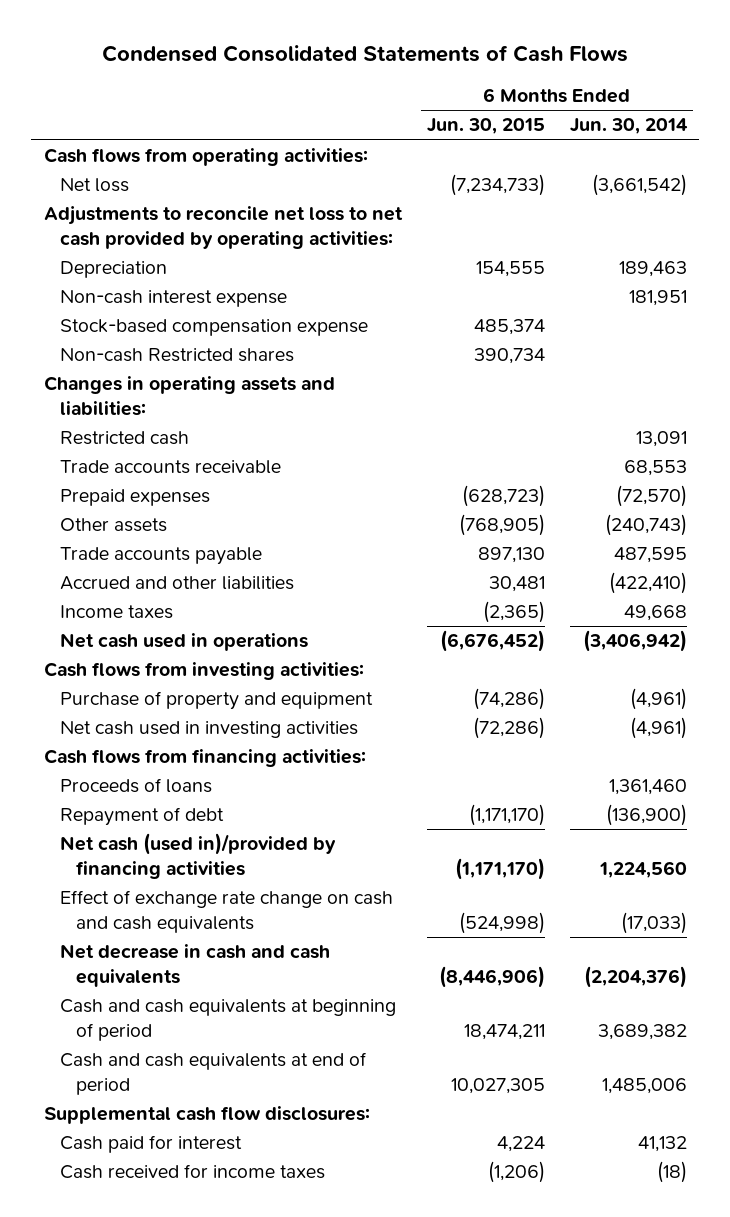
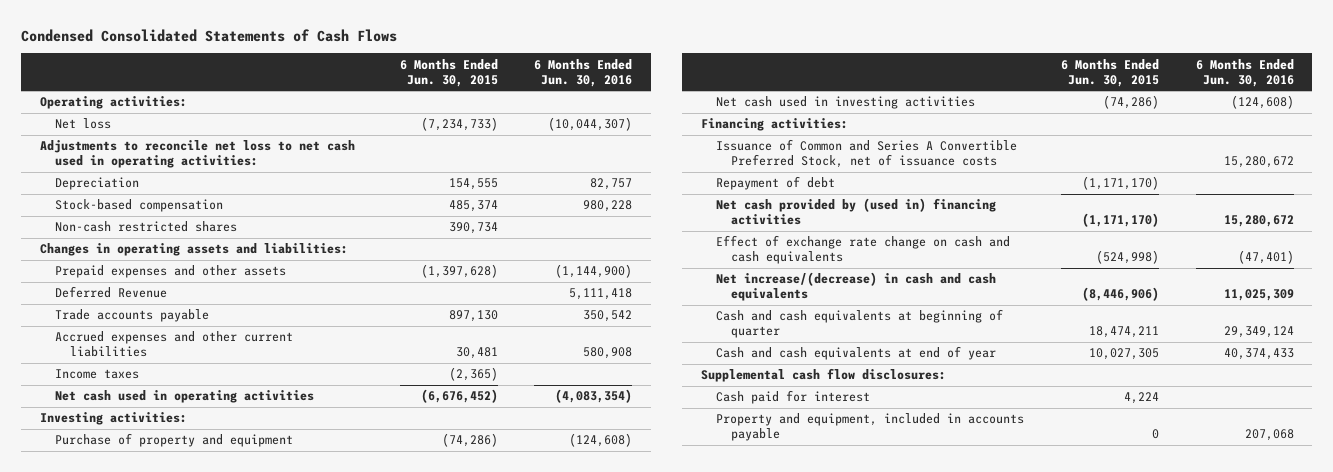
[569,118,688,135] Jun. 30, 2014 -> none
none -> [534,58,633,87] 6 Months Ended Jun. 30, 2016
[43,148,368,167] Cash flows from operating activities: -> [39,96,187,110] Operating activities:
[43,206,403,249] Adjustments to reconcile net loss to net cash provided by operating activities: -> [39,140,355,169] Adjustments to reconcile net loss to net cash used in operating activities:
[59,290,287,308] Non-cash interest expense -> none
[59,319,368,337] Stock-based compensation expense -> [54,199,223,213] Stock-based compensation
[59,348,294,363] Non-cash Restricted shares -> [54,221,237,233] Non-cash restricted shares
[59,431,189,446] Restricted cash -> none
[59,460,281,475] Trade accounts receivable -> none
[59,489,210,507] Prepaid expenses -> none
[59,518,167,533] Other assets -> none
none -> [54,265,286,279] Prepaid expenses and other assets
none -> [54,286,167,299] Deferred Revenue
[59,576,294,591] Accrued and other liabilities -> [54,331,293,358] Accrued expenses and other current liabilities
[59,633,308,652] Net cash used in operations -> [54,390,314,404] Net cash used in operating activities
[43,662,364,681] Cash flows from investing activities: -> [39,412,187,426] Investing activities:
[59,778,212,794] Proceeds of loans -> none
[472,717,545,740] (72,286) -> [1102,95,1159,110] (74,286)
[43,749,366,768] Cash flows from financing activities: -> [700,118,848,132] Financing activities:
none -> [716,139,1018,169] Issuance of Common and Series A Convertible Preferred Stock, net of issuance costs
[59,833,336,879] Net cash (used in)/provided by financing activities -> [716,198,997,226] Net cash provided by (used in) financing activities
[59,944,330,987] Net decrease in cash and cash equivalents -> [716,272,997,302] Net increase/(decrease) in cash and cash equivalents
[59,999,396,1041] Cash and cash equivalents at beginning of period -> [716,309,1004,339] Cash and cash equivalents at beginning of quarter
[59,1052,367,1095] Cash and cash equivalents at end of period -> [716,346,997,361] Cash and cash equivalents at end of year
[59,1164,325,1180] Cash received for income taxes -> none
none -> [716,413,1025,442] Property and equipment, included in accounts payable

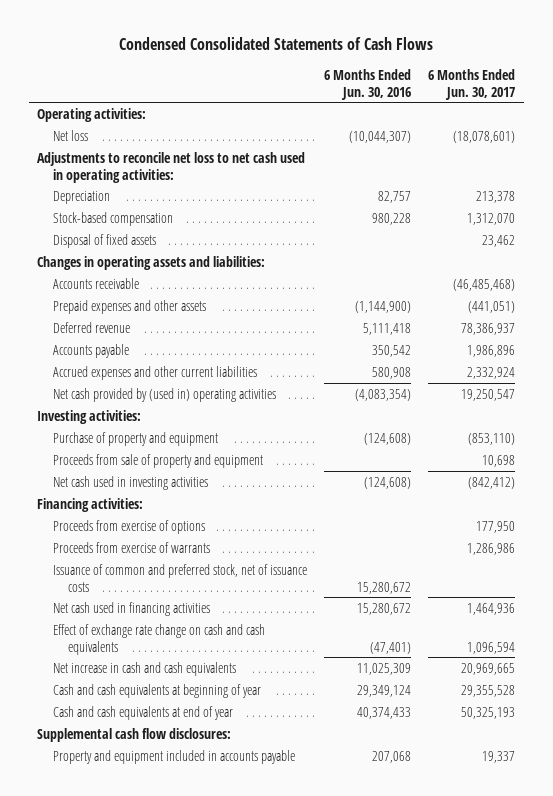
[399,58,498,87] 6 Months Ended Jun. 30, 2015 -> none
none -> [428,68,516,100] 6 Months Ended Jun. 30, 2017
[54,221,237,233] Non-cash restricted shares -> none
none -> [52,233,156,248] Disposal of fixed assets
none -> [52,277,139,289] Accounts receivable
[54,286,167,299] Deferred Revenue -> [52,321,130,333] Deferred revenue
[54,309,209,323] Trade accounts payable -> [52,343,129,358] Accounts payable
[54,369,139,380] Income taxes -> none
[54,390,314,404] Net cash used in operating activities -> [52,387,276,402] Net cash provided by (used in) operating activities
none -> [52,453,263,468] Proceeds from sale of property and equipment
[716,176,836,191] Repayment of debt -> none
none -> [52,519,205,534] Proceeds from exercise of options
none -> [52,541,210,553] Proceeds from exercise of warrants
[716,139,1018,169] Issuance of Common and Series A Convertible Preferred Stock, net of issuance costs -> [52,563,307,592] Issuance of common and preferred stock, net of issuance costs
[716,198,997,226] Net cash provided by (used in) financing activities -> [52,601,210,616] Net cash used in financing activities
[716,272,997,302] Net increase/(decrease) in cash and cash equivalents -> [52,661,236,676] Net increase in cash and cash equivalents
[716,309,1004,339] Cash and cash equivalents at beginning of quarter -> [52,683,261,698] Cash and cash equivalents at beginning of year
[716,390,871,405] Cash paid for interest -> none
[716,413,1025,442] Property and equipment, included in accounts payable -> [52,749,295,764] Property and equipment included in accounts payable

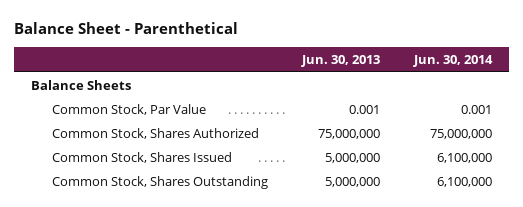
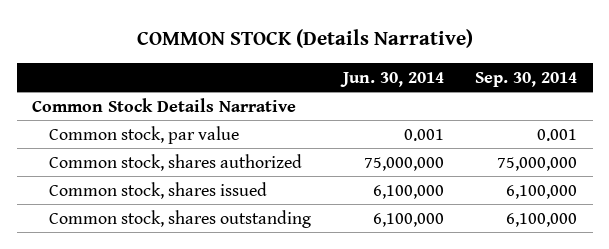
[13,22,238,35] Balance Sheet - Parenthetical -> [136,28,473,48] COMMON STOCK (Details Narrative)
[300,55,380,68] Jun. 30, 2013 -> none
none -> [475,71,578,87] Sep. 30, 2014
[31,79,132,90] Balance Sheets -> none
none -> [32,97,297,112] Common Stock Details Narrative
[51,103,206,115] Common Stock, Par Value -> [49,125,240,144] Common stock, par value
[51,127,259,139] Common Stock, Shares Authorized -> [49,153,303,171] Common stock, shares authorized
[51,151,232,163] Common Stock, Shares Issued -> [49,181,268,199] Common stock, shares issued
[51,175,268,189] Common Stock, Shares Outstanding -> [49,209,312,228] Common stock, shares outstanding

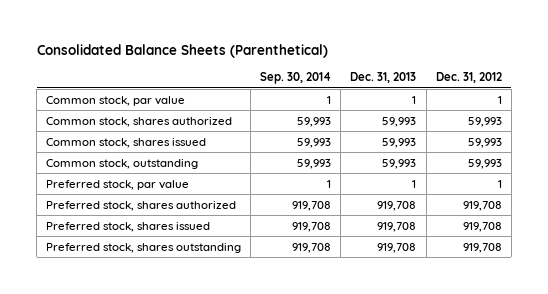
[136,28,473,48] COMMON STOCK (Details Narrative) -> [36,43,328,58] Consolidated Balance Sheets (Parenthetical)
[339,71,444,87] Jun. 30, 2014 -> none
none -> [350,72,417,84] Dec. 31, 2013
none -> [435,72,502,84] Dec. 31, 2012
[32,97,297,112] Common Stock Details Narrative -> none
[537,128,578,141] 0.001 -> [327,95,332,104] 1
[497,156,578,171] 75,000,000 -> [297,116,332,127] 59,993
[506,184,578,199] 6,100,000 -> [297,137,332,148] 59,993
[49,209,312,228] Common stock, shares outstanding -> [46,158,199,169] Common stock, outstanding
[506,212,578,227] 6,100,000 -> [297,158,332,169] 59,993
none -> [46,179,190,190] Preferred stock, par value
none -> [46,200,237,211] Preferred stock, shares authorized
none -> [46,221,211,232] Preferred stock, shares issued
none -> [46,242,242,253] Preferred stock, shares outstanding

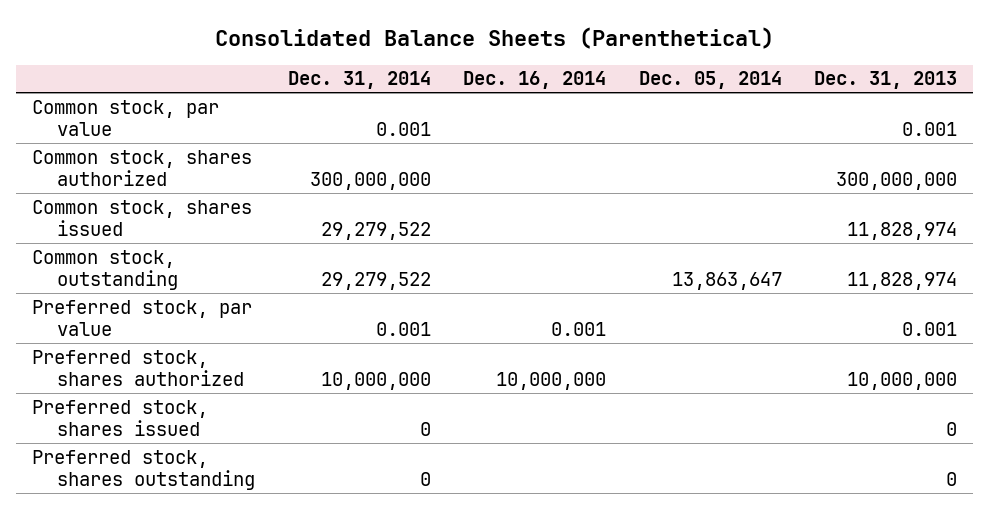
[260,72,332,85] Sep. 30, 2014 -> none
[435,72,502,84] Dec. 31, 2012 -> none
none -> [287,71,431,90] Dec. 31, 2014
none -> [463,71,607,90] Dec. 16, 2014
none -> [638,71,782,90] Dec. 05, 2014
[412,95,417,104] 1 -> [902,122,958,137] 0.001
[382,116,417,127] 59,993 -> [836,172,958,191] 300,000,000
[382,137,417,148] 59,993 -> [847,222,958,241] 11,828,974
[382,158,417,169] 59,993 -> [847,272,958,291] 11,828,974
[412,179,417,188] 1 -> [902,322,958,337] 0.001
[377,200,417,211] 919,708 -> [847,372,958,391] 10,000,000
[377,221,417,232] 919,708 -> [946,422,958,437] 0
[377,242,417,253] 919,708 -> [946,472,958,487] 0

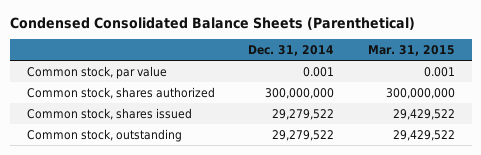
[214,26,774,49] Consolidated Balance Sheets (Parenthetical) -> [9,16,415,30] Condensed Consolidated Balance Sheets (Parenthetical)
[463,71,607,90] Dec. 16, 2014 -> none
[638,71,782,90] Dec. 05, 2014 -> none
[814,71,958,90] Dec. 31, 2013 -> none
none -> [367,45,455,57] Mar. 31, 2015
[32,299,253,337] Preferred stock, par value -> none
[32,349,245,387] Preferred stock, shares authorized -> none
[32,399,209,437] Preferred stock, shares issued -> none
[32,449,256,491] Preferred stock, shares outstanding -> none

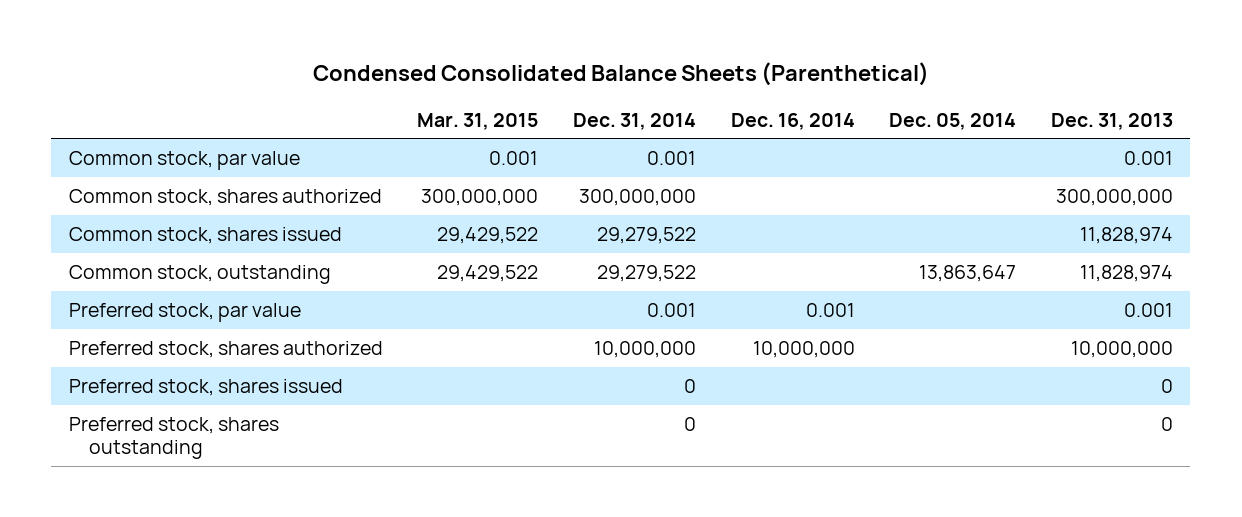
none -> [730,112,855,130] Dec. 16, 2014
none -> [889,112,1017,130] Dec. 05, 2014
none -> [1050,112,1173,130] Dec. 31, 2013
none -> [68,302,301,322] Preferred stock, par value
none -> [68,340,383,358] Preferred stock, shares authorized
none -> [68,378,343,396] Preferred stock, shares issued
none -> [68,416,279,459] Preferred stock, shares outstanding

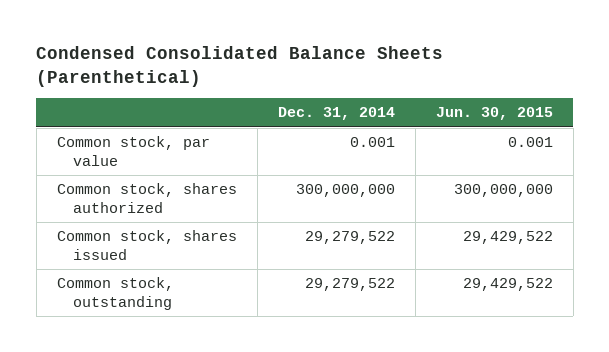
[417,112,539,130] Mar. 31, 2015 -> none
[730,112,855,130] Dec. 16, 2014 -> none
[889,112,1017,130] Dec. 05, 2014 -> none
[1050,112,1173,130] Dec. 31, 2013 -> none
none -> [435,107,553,121] Jun. 30, 2015
[68,302,301,322] Preferred stock, par value -> none
[68,340,383,358] Preferred stock, shares authorized -> none
[68,378,343,396] Preferred stock, shares issued -> none
[68,416,279,459] Preferred stock, shares outstanding -> none

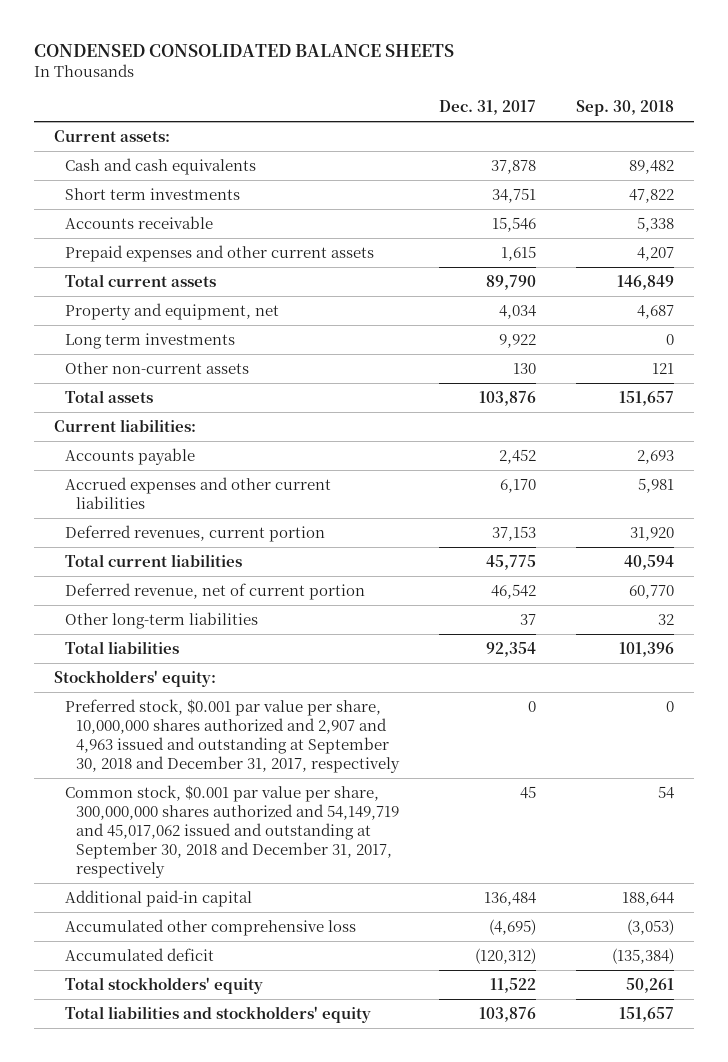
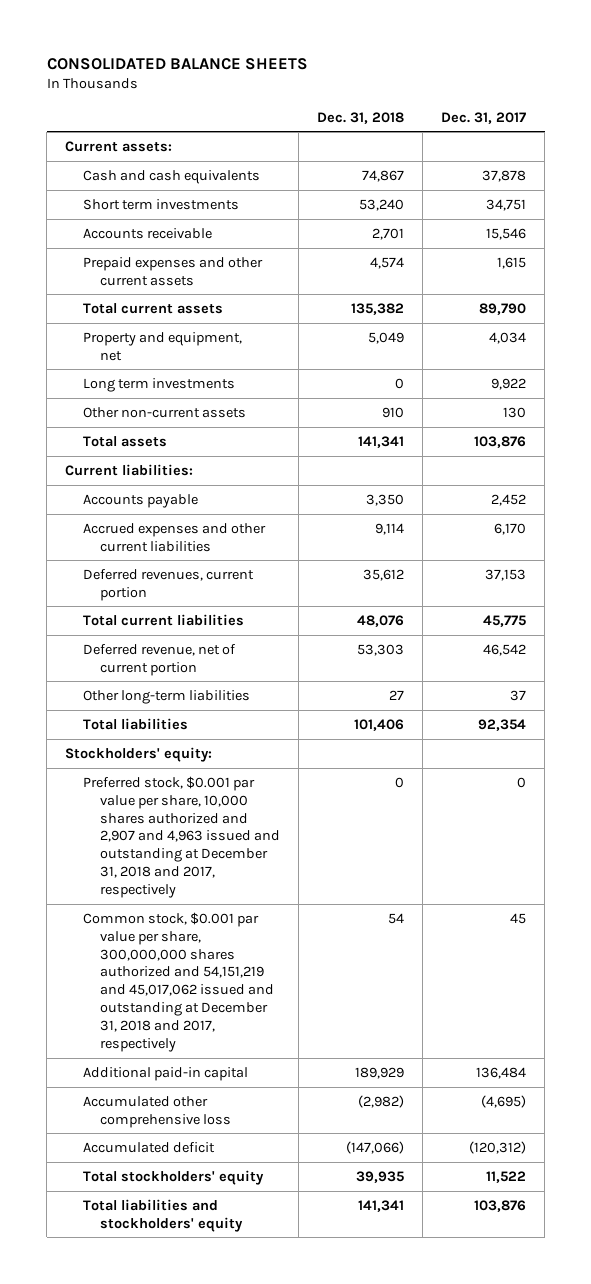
[33,44,454,58] CONDENSED CONSOLIDATED BALANCE SHEETS -> [46,57,308,70] CONSOLIDATED BALANCE SHEETS
[576,100,675,117] Sep. 30, 2018 -> none
none -> [316,111,404,124] Dec. 31, 2018
[65,699,401,773] Preferred stock, $0.001 par value per share, 10,000,000 shares authorized and 2,907 and 4,963 issued and outstanding at September 30, 2018 and December 31, 2017, respectively -> [82,775,280,898] Preferred stock, $0.001 par value per share, 10,000 shares authorized and 2,907 and 4,963 issued and outstanding at December 31, 2018 and 2017, respectively
[65,785,400,878] Common stock, $0.001 par value per share, 300,000,000 shares authorized and 54,149,719 and 45,017,062 issued and outstanding at September 30, 2018 and December 31, 2017, respectively -> [82,911,274,1052] Common stock, $0.001 par value per share, 300,000,000 shares authorized and 54,151,219 and 45,017,062 issued and outstanding at December 31, 2018 and 2017, respectively

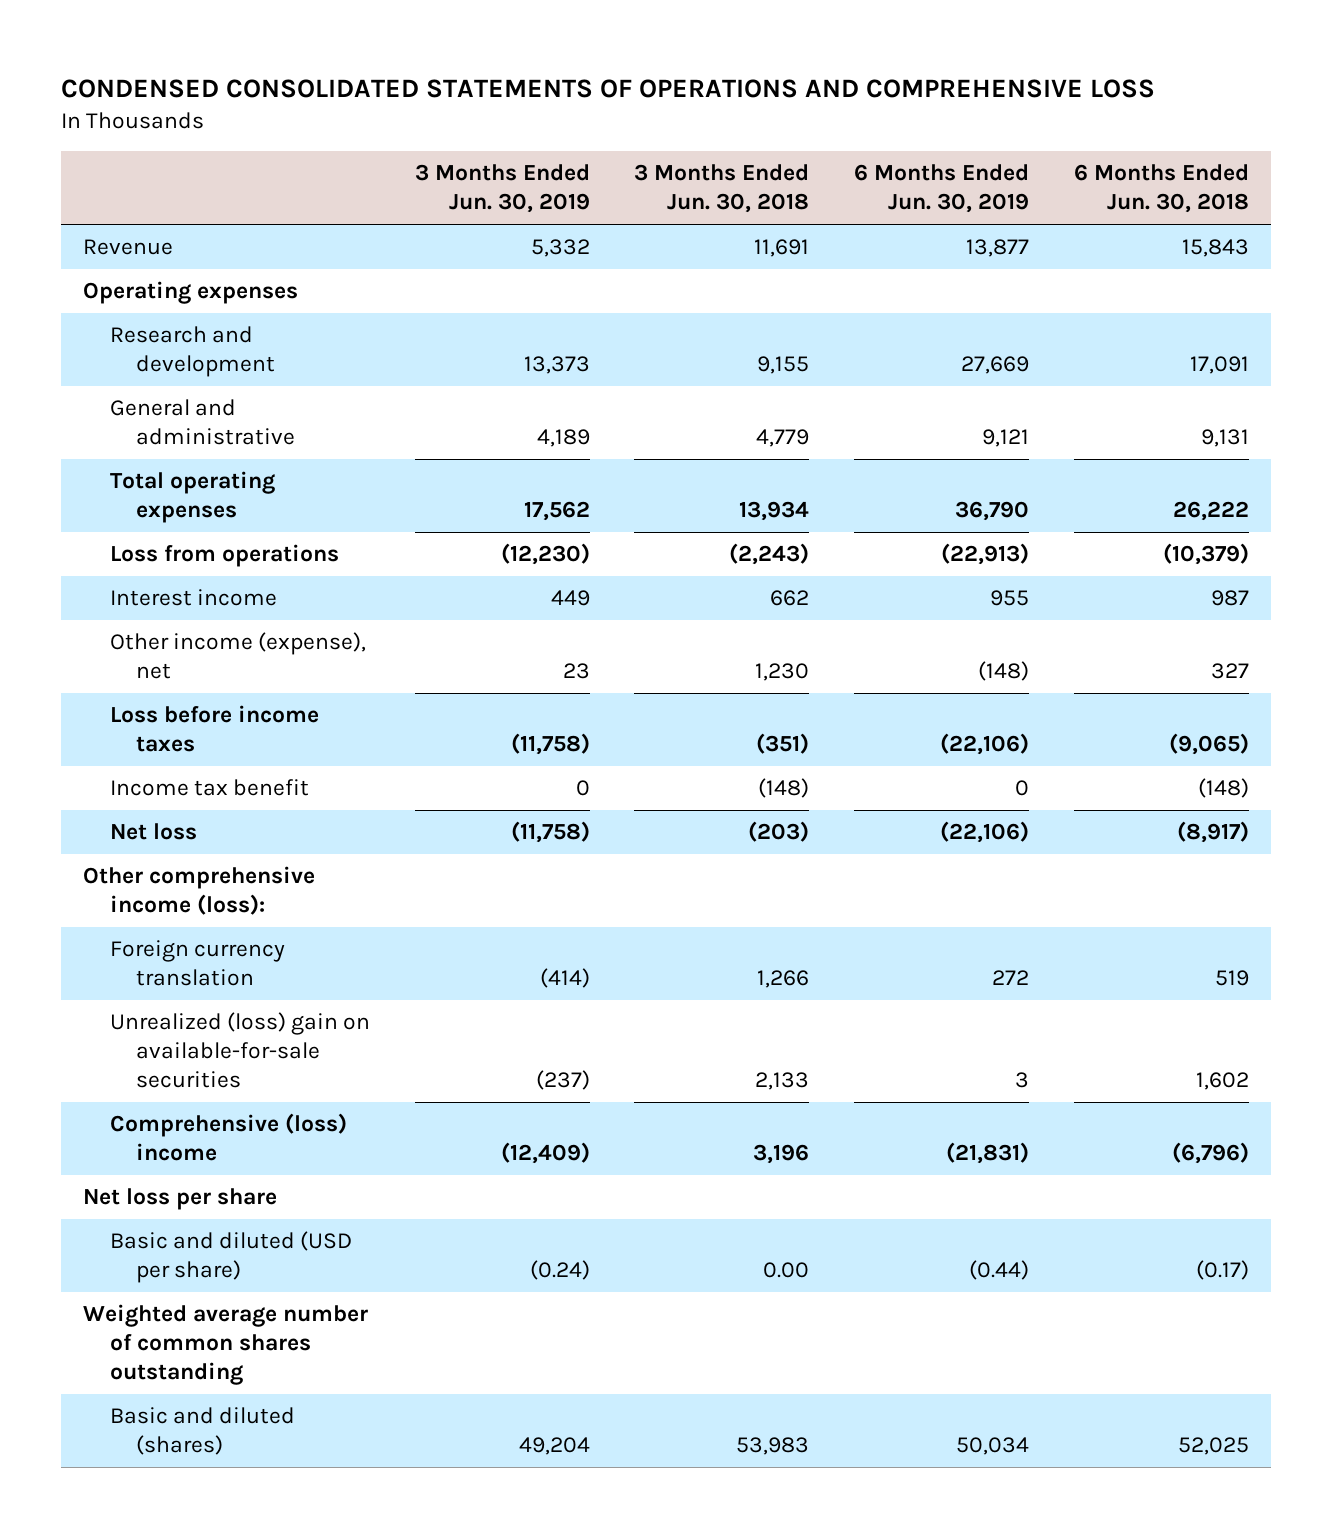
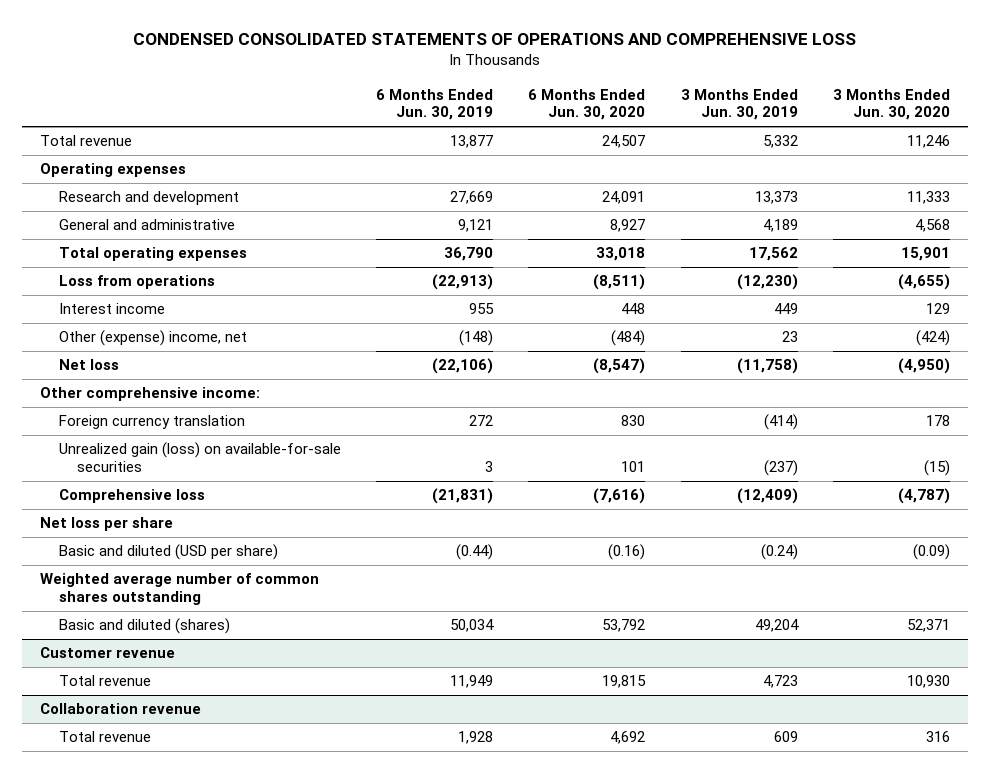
[634,164,810,214] 3 Months Ended Jun. 30, 2018 -> none
[1073,164,1249,214] 6 Months Ended Jun. 30, 2018 -> none
none -> [528,88,646,121] 6 Months Ended Jun. 30, 2020
none -> [833,88,951,121] 3 Months Ended Jun. 30, 2020
[83,239,174,256] Revenue -> [39,135,132,147] Total revenue
[109,705,319,753] Loss before income taxes -> none
[109,779,309,797] Income tax benefit -> none
[109,632,366,680] Other income (expense), net -> [58,330,247,347] Other (expense) income, net
[83,866,316,916] Other comprehensive income (loss): -> [39,387,260,402] Other comprehensive income:
[109,1012,370,1089] Unrealized (loss) gain on available-for-sale securities -> [58,442,341,473] Unrealized gain (loss) on available-for-sale securities
[109,1113,347,1162] Comprehensive (loss) income -> [58,489,205,504] Comprehensive loss
none -> [39,647,175,659] Customer revenue
none -> [58,675,151,687] Total revenue
none -> [39,703,201,715] Collaboration revenue
none -> [58,731,151,743] Total revenue

